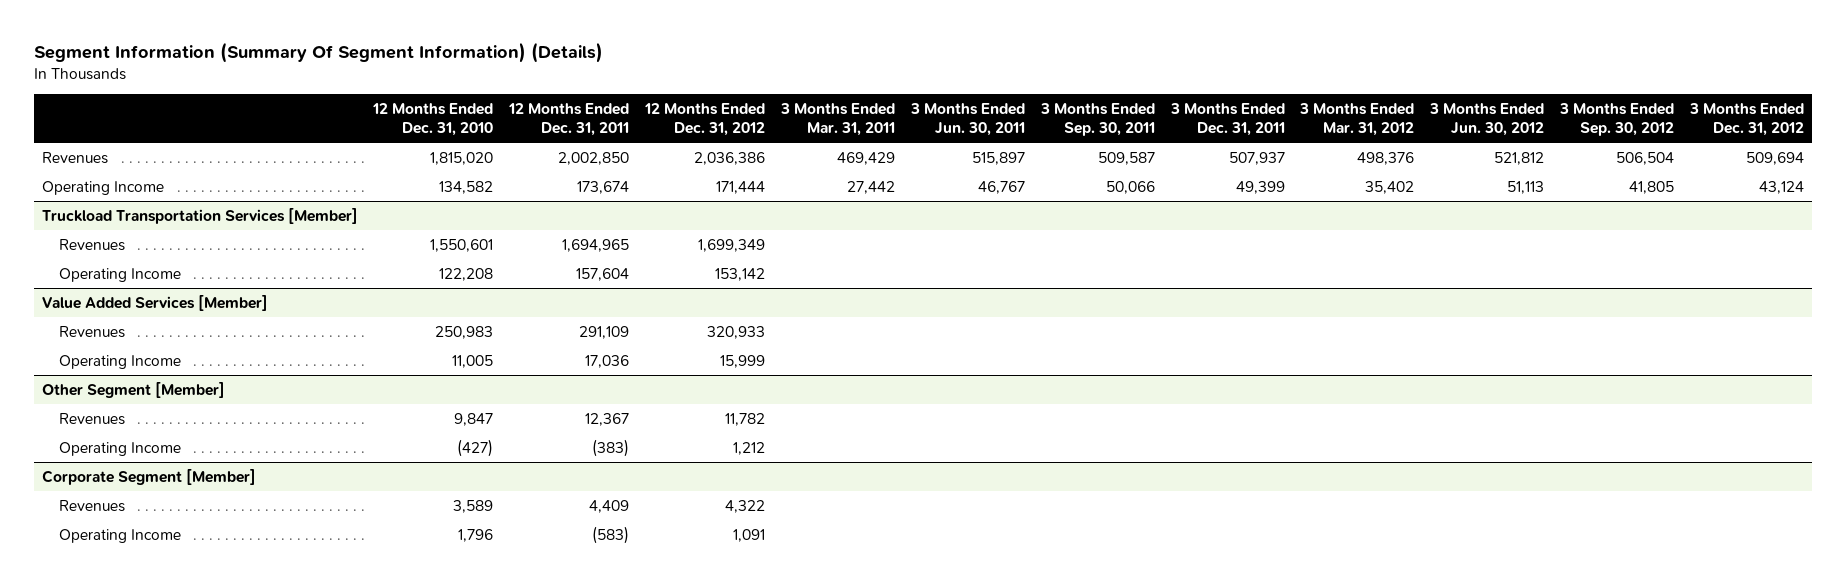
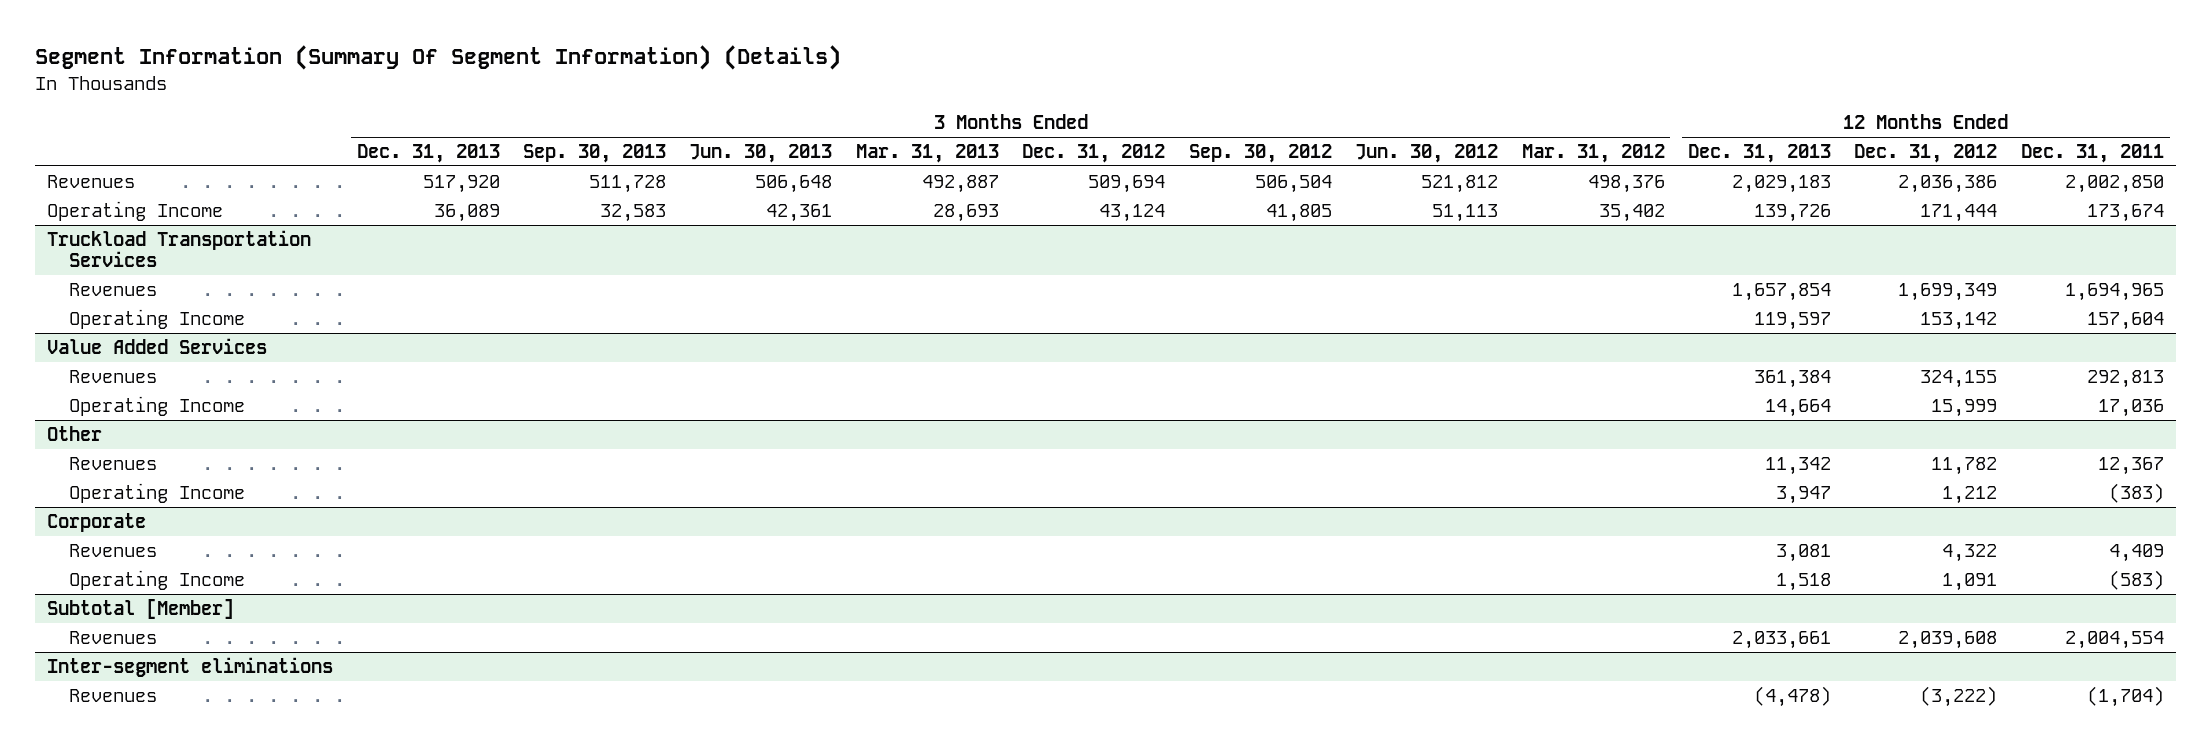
[372,103,494,137] 12 Months Ended Dec. 31, 2010 -> none
[779,103,895,137] 3 Months Ended Mar. 31, 2011 -> none
[909,103,1025,137] 3 Months Ended Jun. 30, 2011 -> none
[1039,103,1155,137] 3 Months Ended Sep. 30, 2011 -> none
[1169,103,1285,137] 3 Months Ended Dec. 31, 2011 -> none
none -> [356,144,500,164] Dec. 31, 2013
none -> [523,144,667,164] Sep. 30, 2013
none -> [689,144,833,164] Jun. 30, 2013
none -> [855,144,999,164] Mar. 31, 2013
none -> [1688,144,1832,164] Dec. 31, 2013
[41,207,358,224] Truckload Transportation Services [Member] -> [47,229,312,268] Truckload Transportation Services
[41,294,268,311] Value Added Services [Member] -> [47,337,268,354] Value Added Services
[579,325,630,339] 291,109 -> [2086,369,2164,388] 292,813
[707,325,766,339] 320,933 -> [1920,369,1998,388] 324,155
[41,381,225,398] Other Segment [Member] -> none
none -> [47,425,103,441] Other
[41,468,256,485] Corporate Segment [Member] -> none
none -> [47,512,147,532] Corporate
none -> [47,598,235,619] Subtotal [Member]
none -> [69,630,158,644] Revenues
none -> [47,656,334,677] Inter-segment eliminations
none -> [69,688,158,702] Revenues

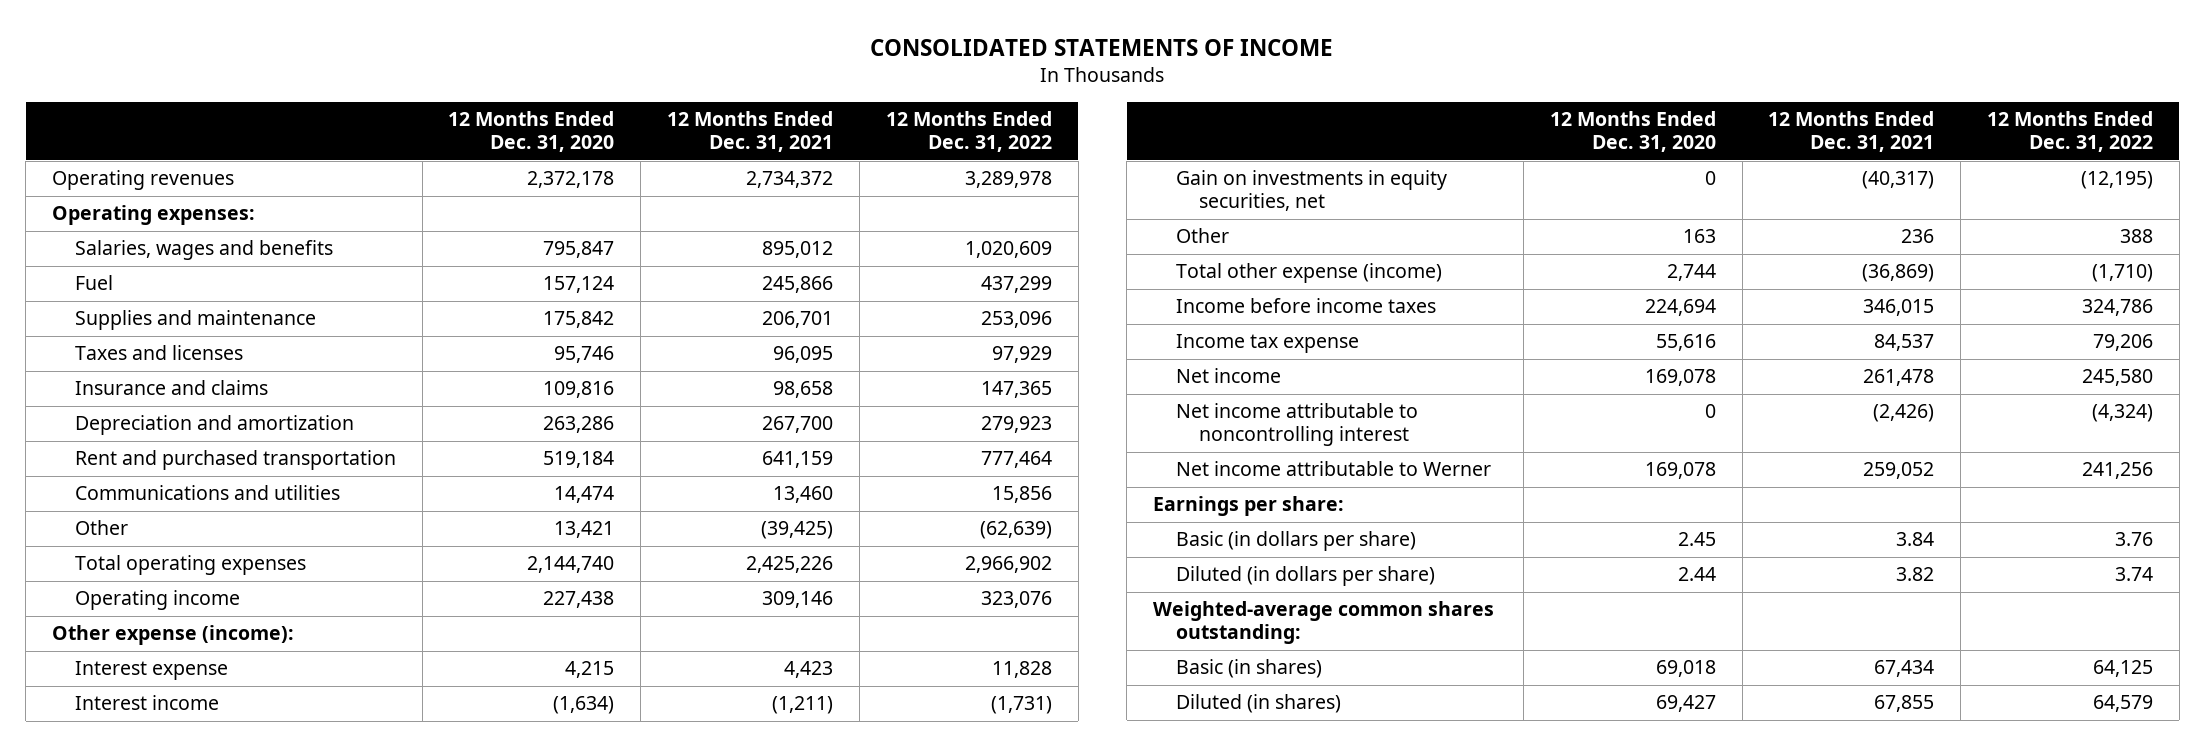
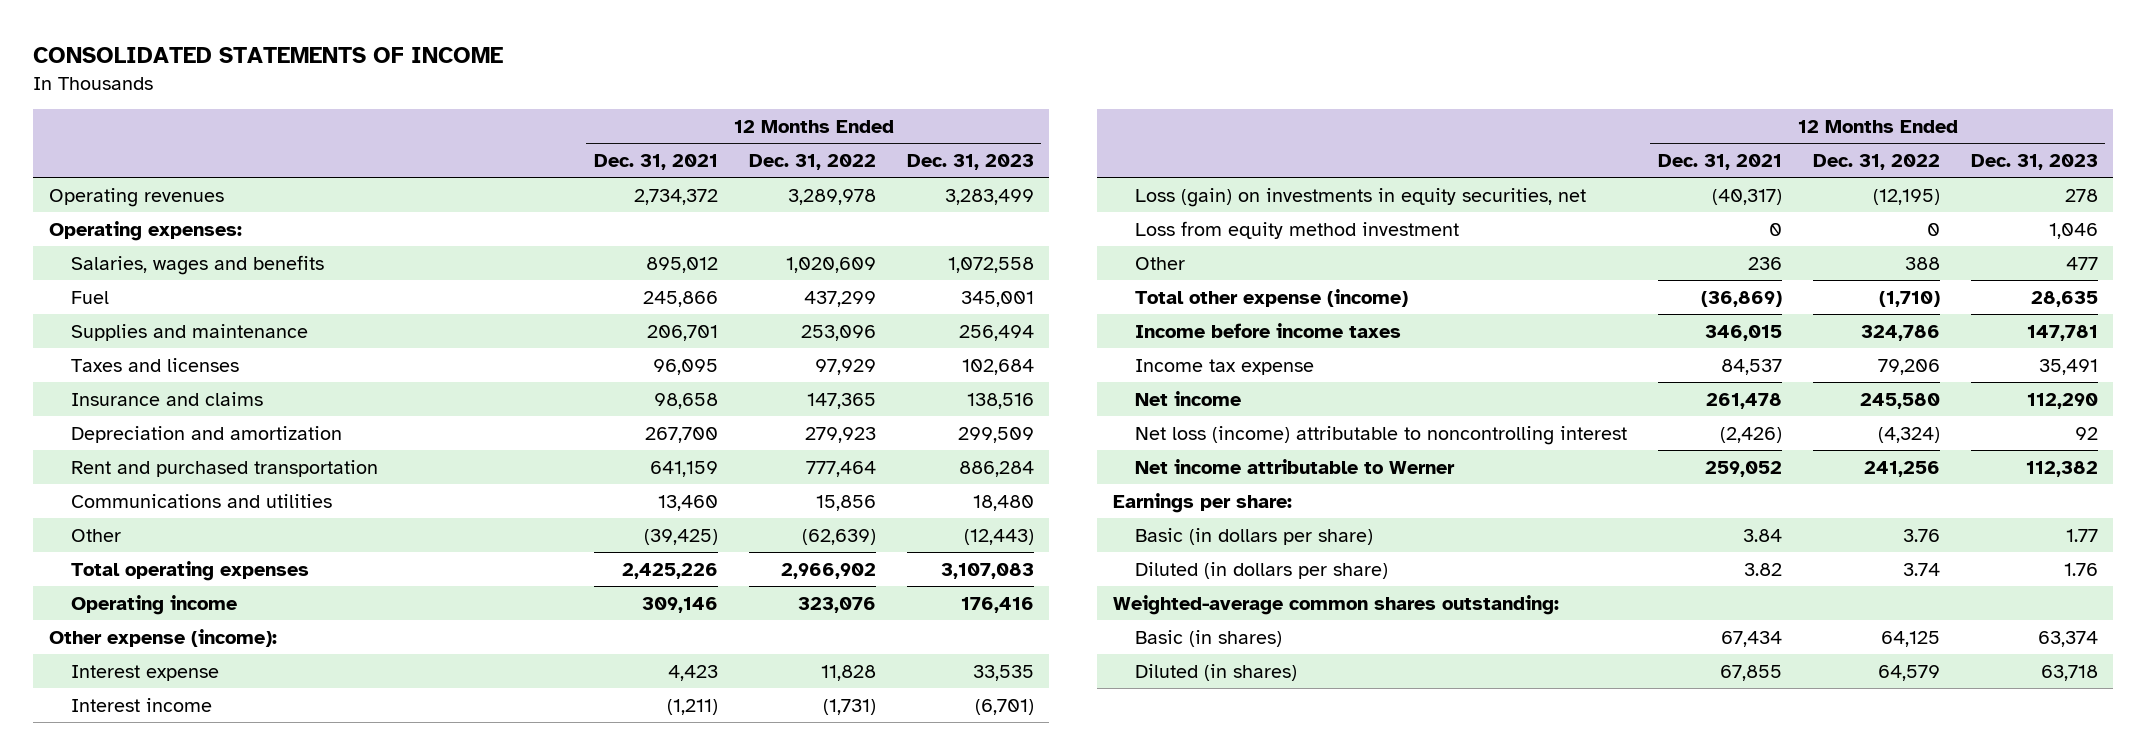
[448,111,615,153] 12 Months Ended Dec. 31, 2020 -> none
none -> [906,153,1034,170] Dec. 31, 2023
[1176,170,1448,212] Gain on investments in equity securities, net -> [1135,187,1587,207] Loss (gain) on investments in equity securities, net
none -> [1135,220,1460,239] Loss from equity method investment
[1176,403,1419,447] Net income attributable to noncontrolling interest -> [1135,425,1628,445] Net loss (income) attributable to noncontrolling interest

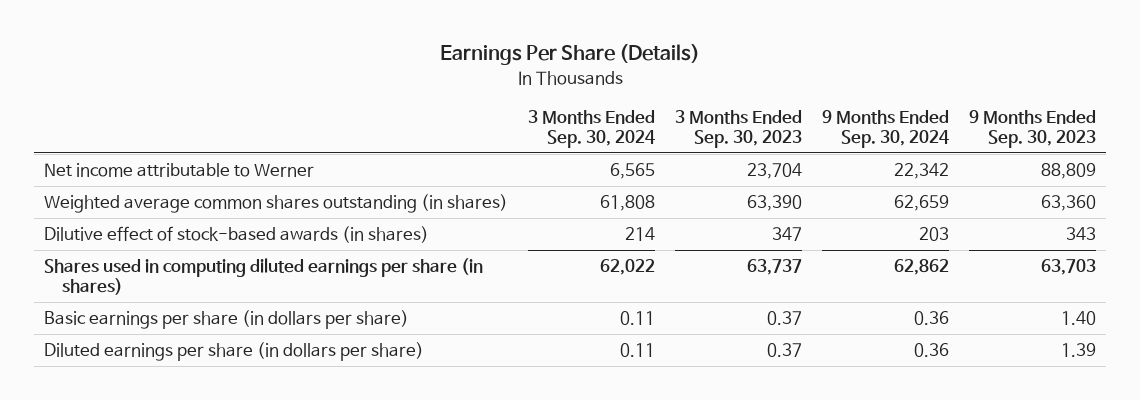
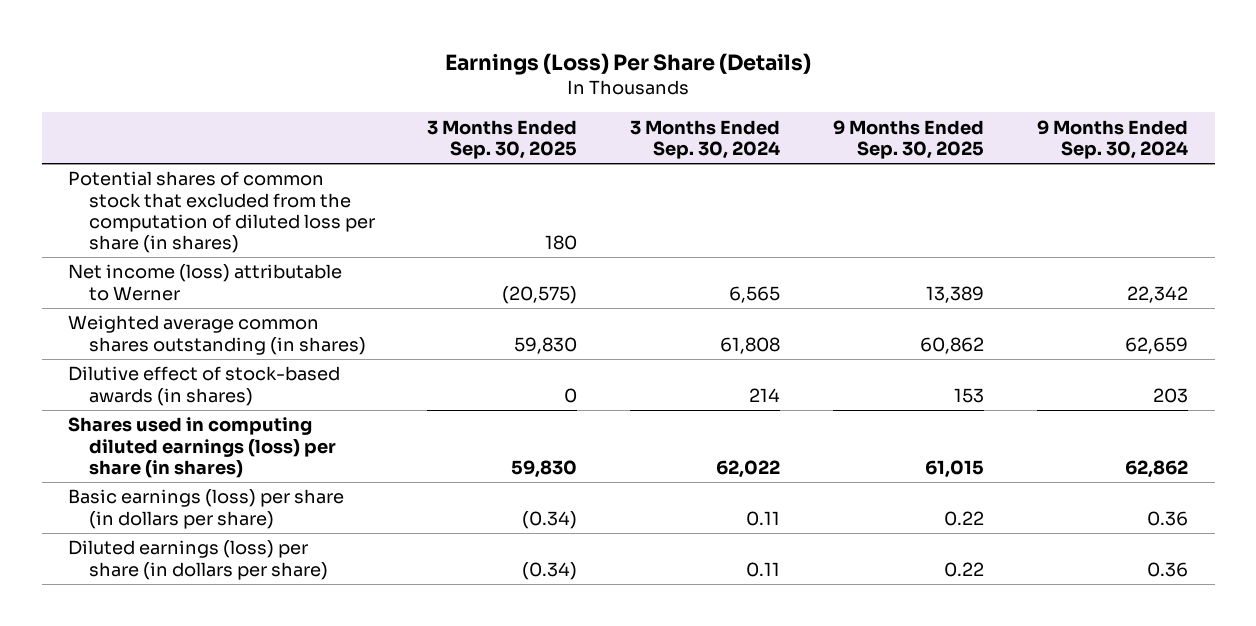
[439,44,700,66] Earnings Per Share (Details) -> [445,52,812,75] Earnings (Loss) Per Share (Details)
[674,110,802,148] 3 Months Ended Sep. 30, 2023 -> none
[969,110,1097,148] 9 Months Ended Sep. 30, 2023 -> none
none -> [427,119,578,159] 3 Months Ended Sep. 30, 2025
none -> [833,119,985,159] 9 Months Ended Sep. 30, 2025
none -> [67,171,375,253] Potential shares of common stock that excluded from the computation of diluted loss per share (in shares)
[43,163,314,178] Net income attributable to Werner -> [67,264,342,301] Net income (loss) attributable to Werner
[43,258,483,296] Shares used in computing diluted earnings per share (in shares) -> [67,417,336,478] Shares used in computing diluted earnings (loss) per share (in shares)
[43,310,409,330] Basic earnings per share (in dollars per share) -> [67,489,344,529] Basic earnings (loss) per share (in dollars per share)
[43,342,424,362] Diluted earnings per share (in dollars per share) -> [67,540,328,580] Diluted earnings (loss) per share (in dollars per share)

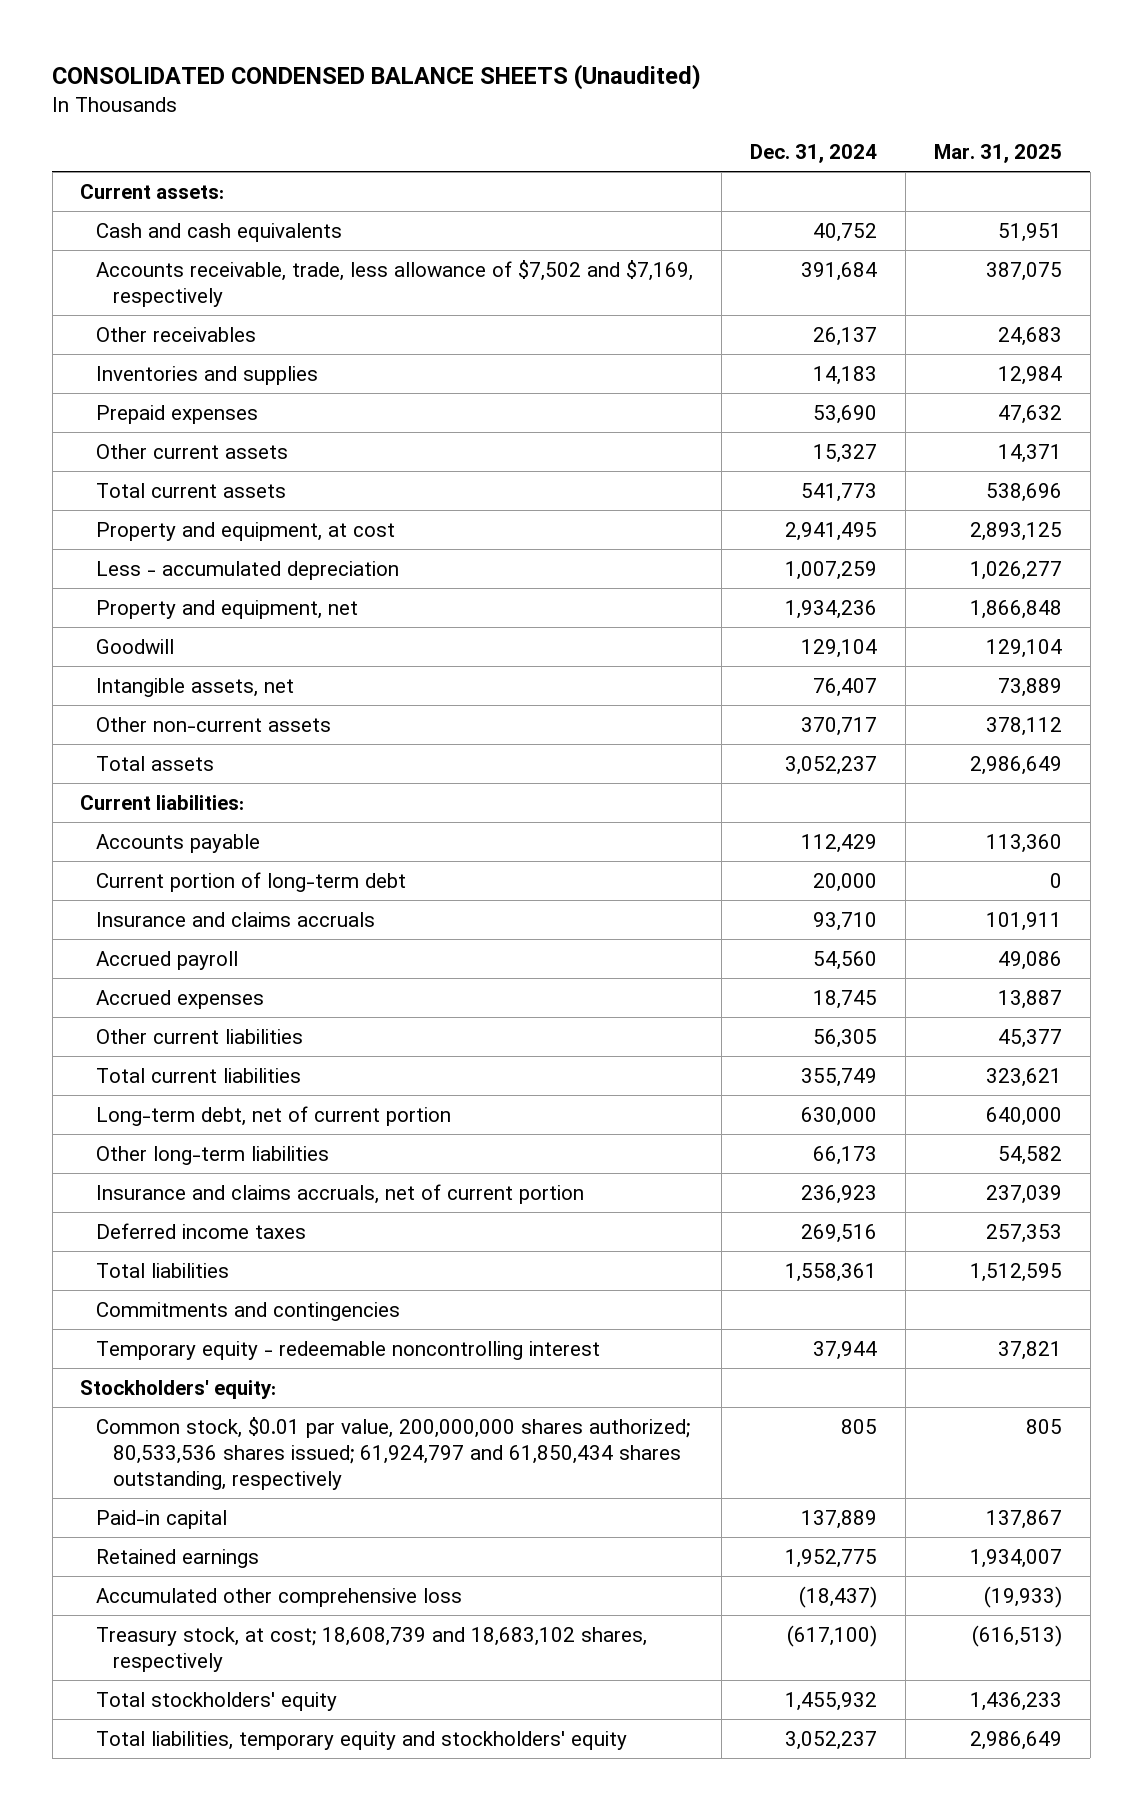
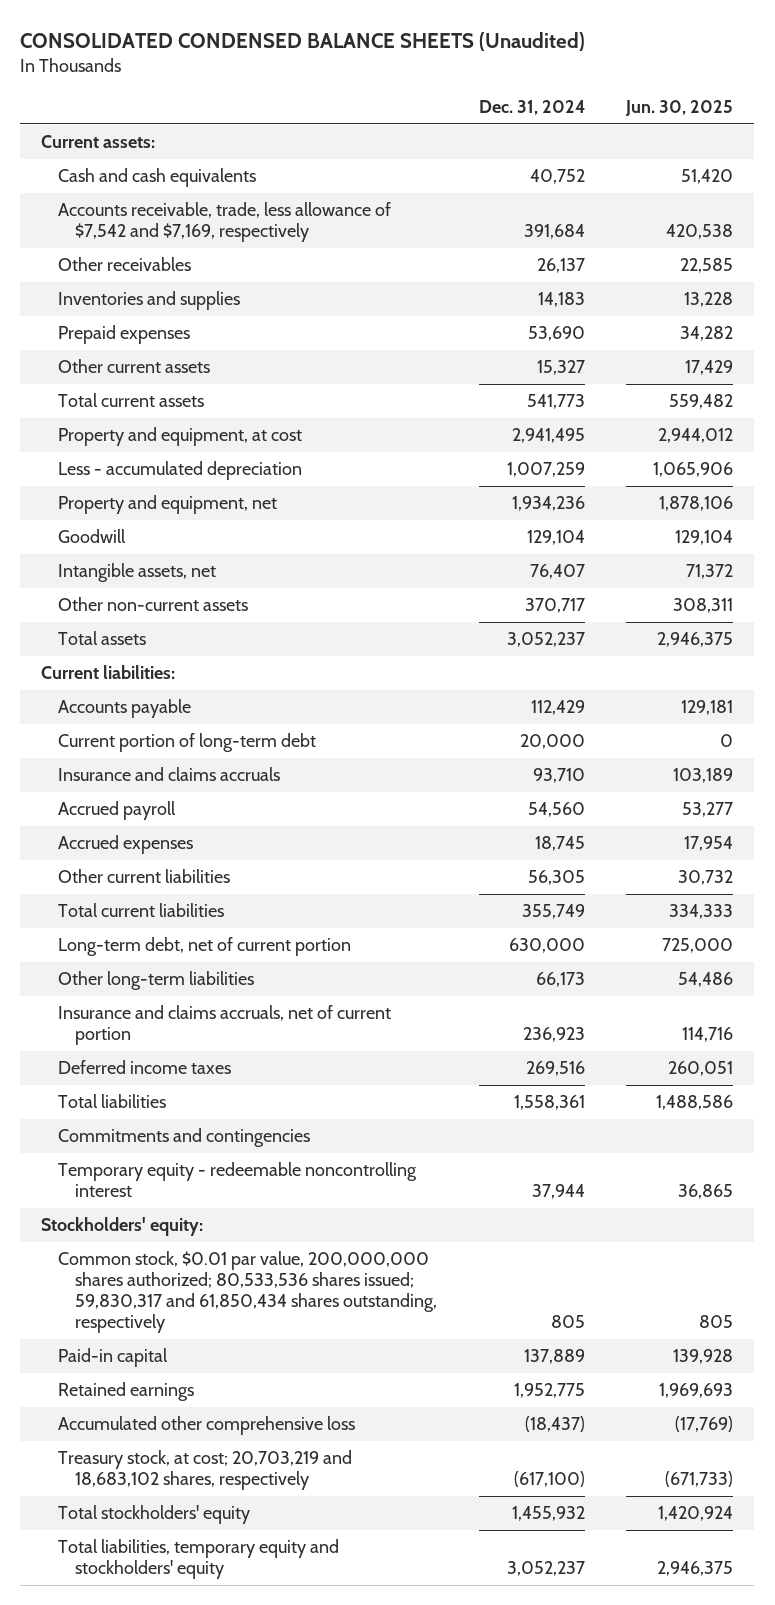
[933,144,1062,164] Mar. 31, 2025 -> none
none -> [625,100,734,117] Jun. 30, 2025
[96,259,694,307] Accounts receivable, trade, less allowance of $7,502 and $7,169, respectively -> [58,202,392,243] Accounts receivable, trade, less allowance of $7,542 and $7,169, respectively
[96,1416,691,1490] Common stock, $0.01 par value, 200,000,000 shares authorized; 80,533,536 shares issued; 61,924,797 and 61,850,434 shares outstanding, respectively -> [58,1251,438,1334] Common stock, $0.01 par value, 200,000,000 shares authorized; 80,533,536 shares issued; 59,830,317 and 61,850,434 shares outstanding, respectively
[96,1626,648,1672] Treasury stock, at cost; 18,608,739 and 18,683,102 shares, respectively -> [58,1450,353,1491] Treasury stock, at cost; 20,703,219 and 18,683,102 shares, respectively

